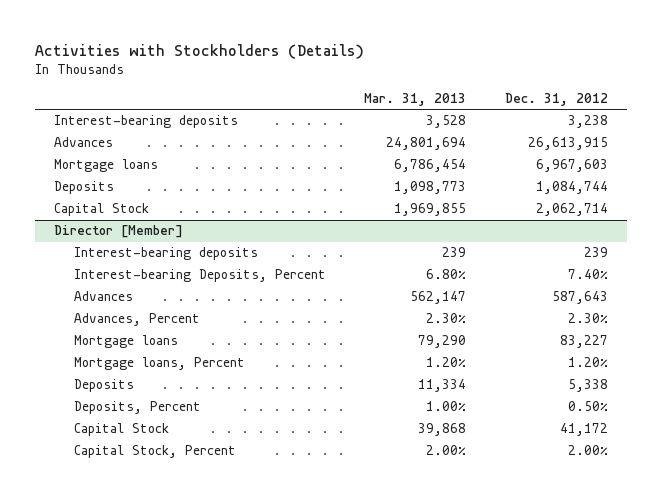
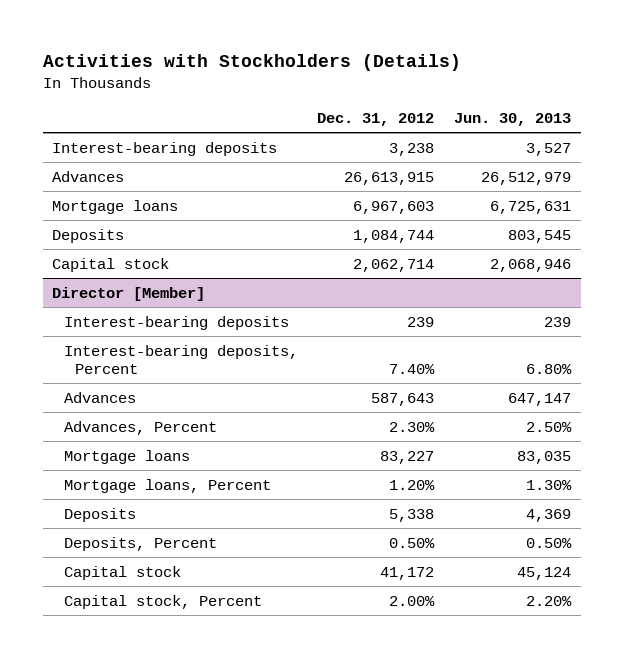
[364,93,467,107] Mar. 31, 2013 -> none
none -> [454,112,572,126] Jun. 30, 2013
[54,203,150,217] Capital Stock -> [52,257,170,272] Capital stock
[73,269,326,283] Interest-bearing Deposits, Percent -> [63,344,298,374] Interest-bearing deposits, Percent
[73,423,169,437] Capital Stock -> [63,565,181,580] Capital stock
[73,445,236,459] Capital Stock, Percent -> [63,594,262,609] Capital stock, Percent

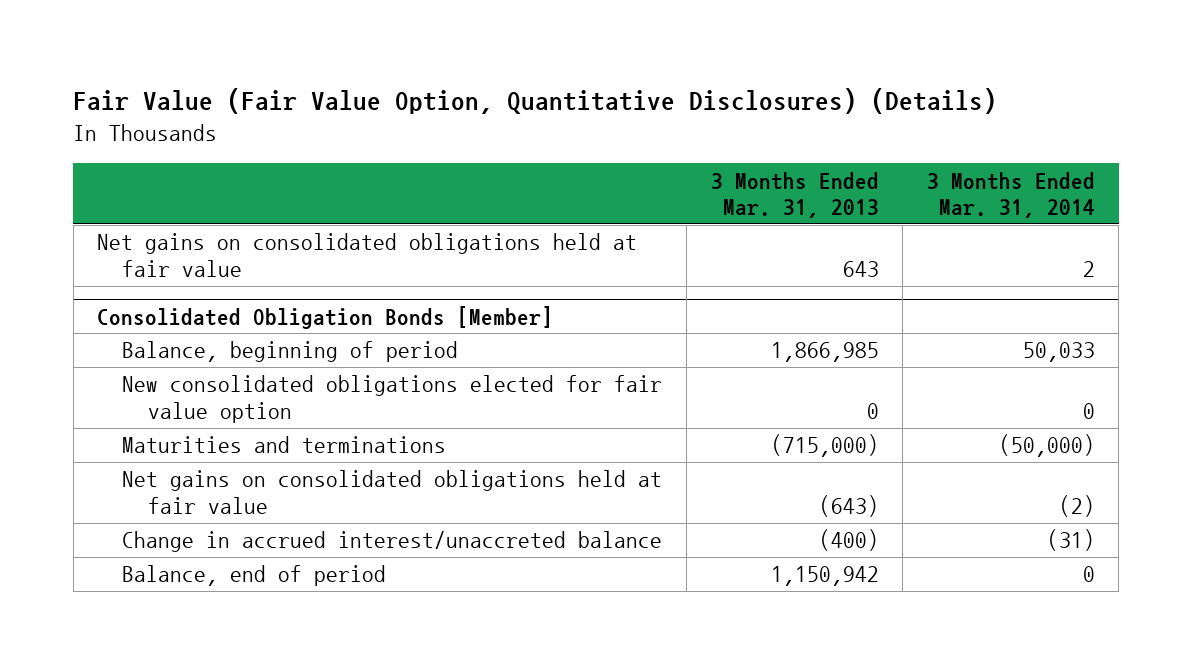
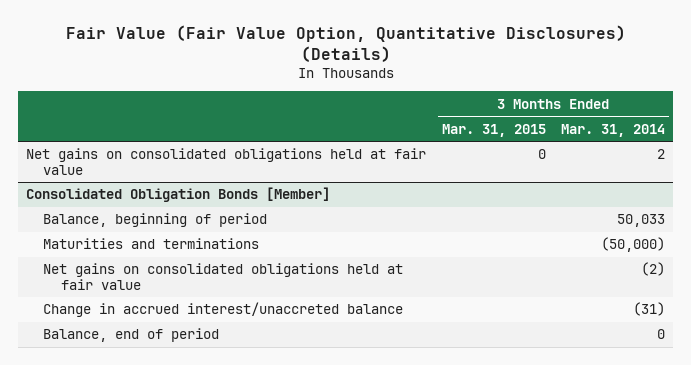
[710,171,879,219] 3 Months Ended Mar. 31, 2013 -> none
none -> [441,123,546,137] Mar. 31, 2015
[122,375,663,424] New consolidated obligations elected for fair value option -> none

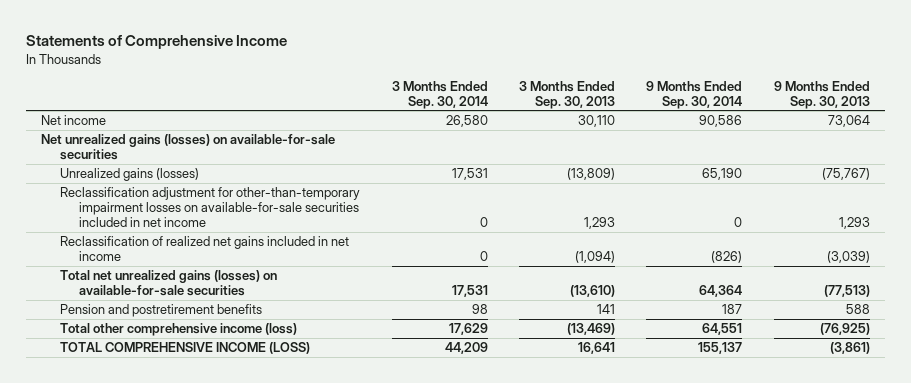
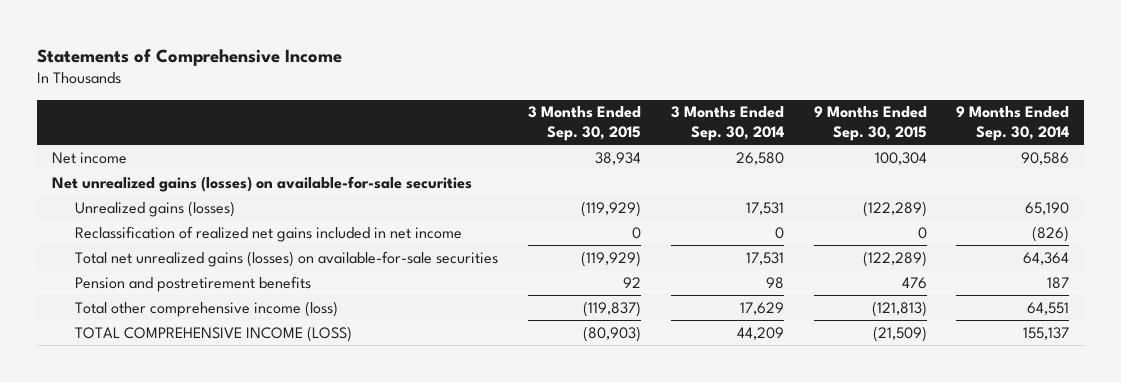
[519,80,616,109] 3 Months Ended Sep. 30, 2013 -> none
[773,80,870,109] 9 Months Ended Sep. 30, 2013 -> none
none -> [528,106,642,141] 3 Months Ended Sep. 30, 2015
none -> [813,106,927,141] 9 Months Ended Sep. 30, 2015
[60,187,361,228] Reclassification adjustment for other-than-temporary impairment losses on available-for-sale securities included in net income -> none

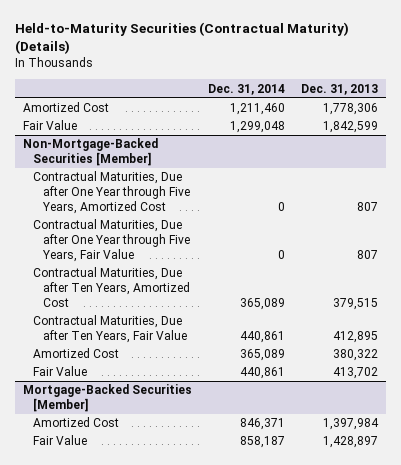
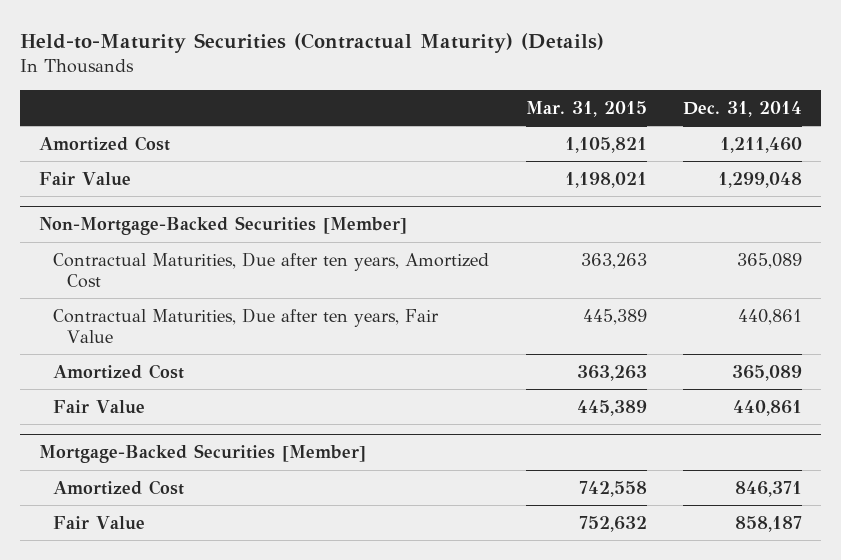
[301,83,379,95] Dec. 31, 2013 -> none
none -> [525,100,647,117] Mar. 31, 2015
[32,171,190,214] Contractual Maturities, Due after One Year through Five Years, Amortized Cost -> none
[32,219,190,262] Contractual Maturities, Due after One Year through Five Years, Fair Value -> none
[32,267,190,307] Contractual Maturities, Due after Ten Years, Amortized Cost -> [52,251,489,289] Contractual Maturities, Due after ten years, Amortized Cost
[32,315,187,344] Contractual Maturities, Due after Ten Years, Fair Value -> [52,307,439,344] Contractual Maturities, Due after ten years, Fair Value

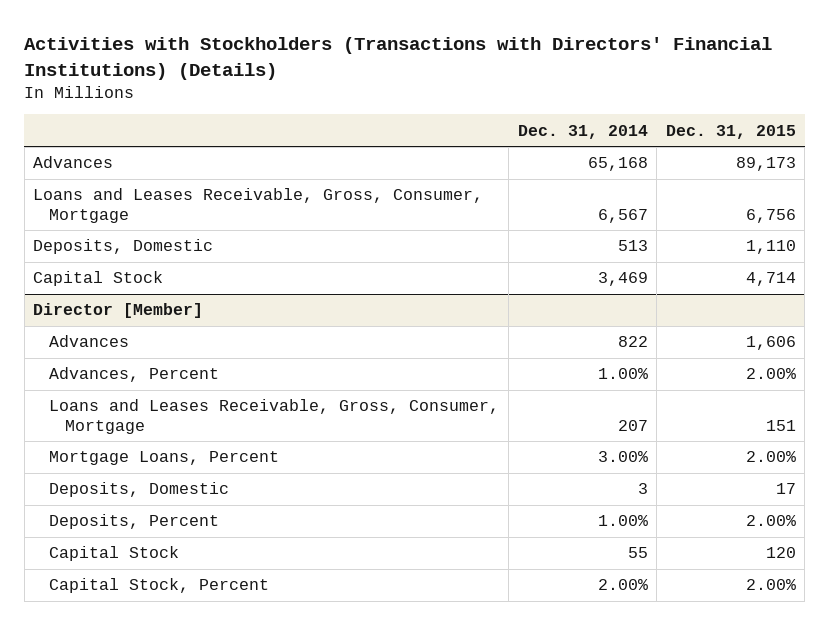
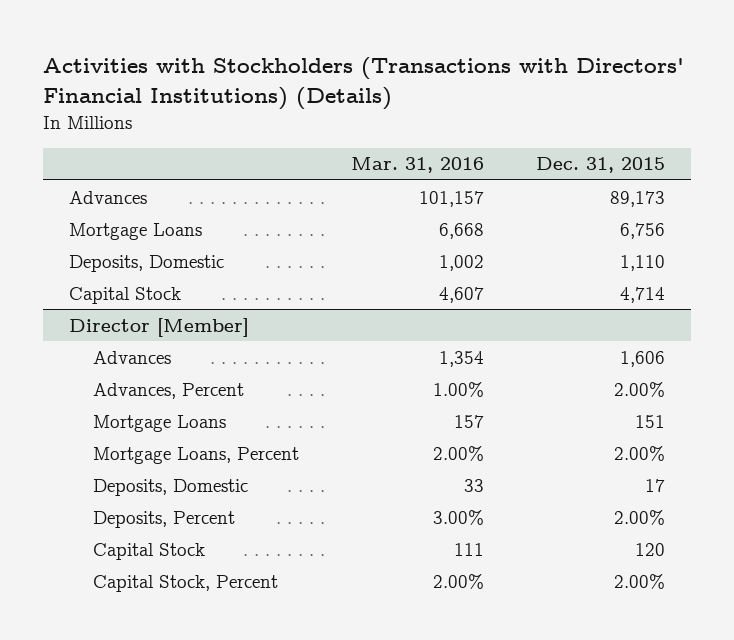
[517,124,648,139] Dec. 31, 2014 -> none
none -> [350,157,484,174] Mar. 31, 2016
[33,188,484,223] Loans and Leases Receivable, Gross, Consumer, Mortgage -> [68,222,202,240] Mortgage Loans
[49,399,500,434] Loans and Leases Receivable, Gross, Consumer, Mortgage -> [92,414,226,432] Mortgage Loans

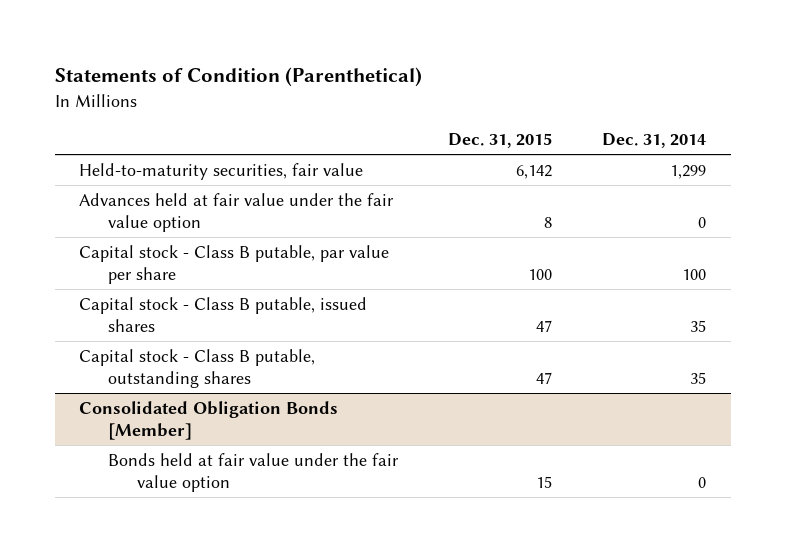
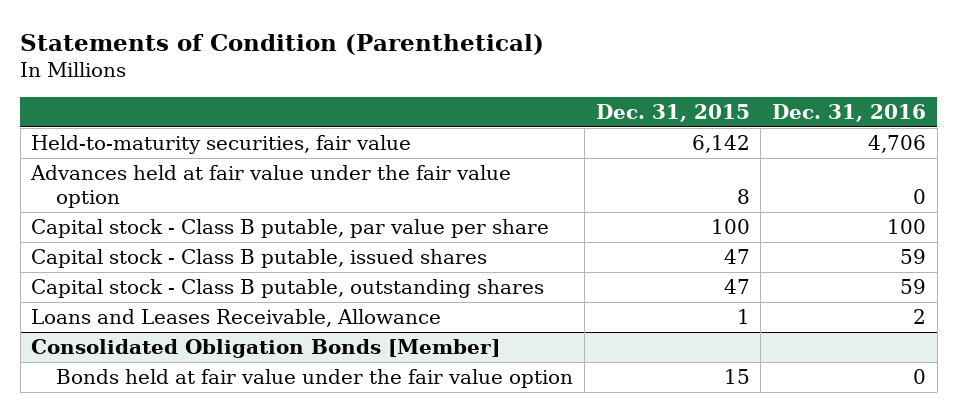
[601,133,706,149] Dec. 31, 2014 -> none
none -> [771,103,926,122] Dec. 31, 2016
none -> [31,309,442,328] Loans and Leases Receivable, Allowance

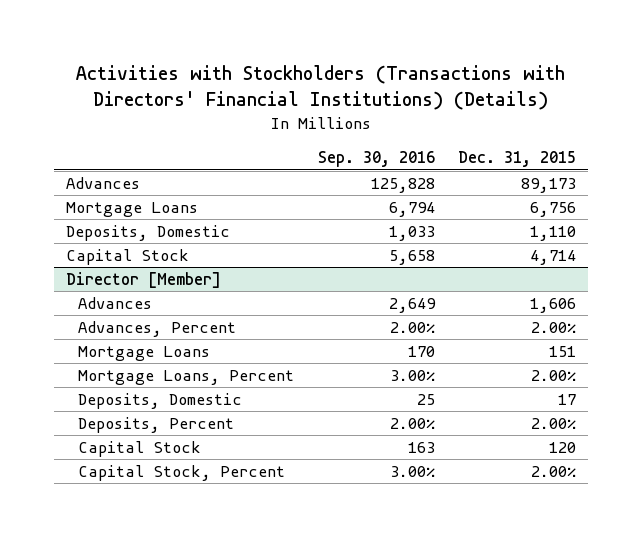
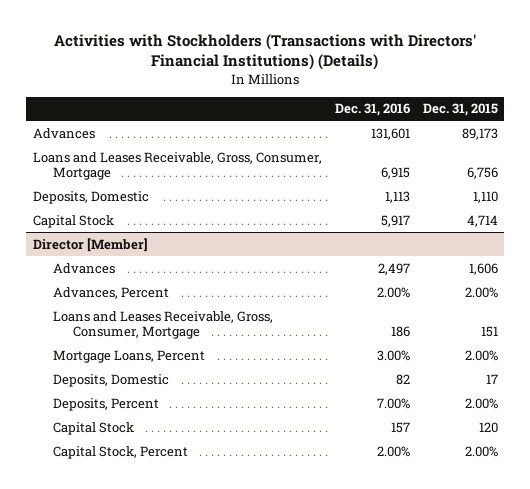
[317,151,435,168] Sep. 30, 2016 -> none
none -> [334,103,410,117] Dec. 31, 2016
[66,201,199,217] Mortgage Loans -> [32,151,322,181] Loans and Leases Receivable, Gross, Consumer, Mortgage
[78,345,211,361] Mortgage Loans -> [52,310,273,340] Loans and Leases Receivable, Gross, Consumer, Mortgage

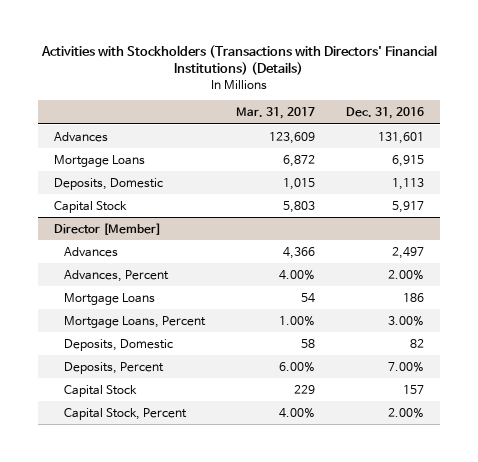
[422,103,498,117] Dec. 31, 2015 -> none
none -> [235,106,315,119] Mar. 31, 2017
[32,151,322,181] Loans and Leases Receivable, Gross, Consumer, Mortgage -> [53,154,145,167] Mortgage Loans
[52,310,273,340] Loans and Leases Receivable, Gross, Consumer, Mortgage -> [63,292,155,305] Mortgage Loans

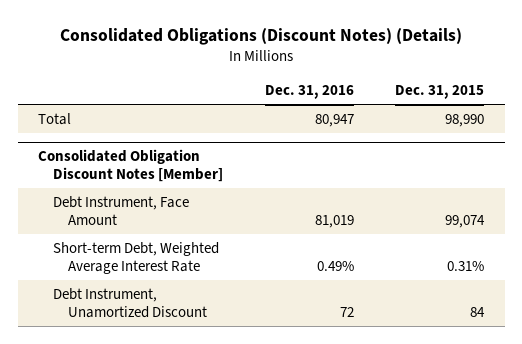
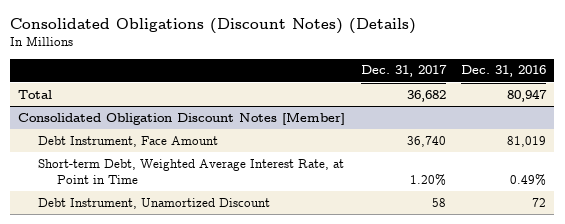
[394,85,484,100] Dec. 31, 2015 -> none
none -> [360,65,447,78] Dec. 31, 2017
[53,241,220,275] Short-term Debt, Weighted Average Interest Rate -> [37,158,344,184] Short-term Debt, Weighted Average Interest Rate, at Point in Time

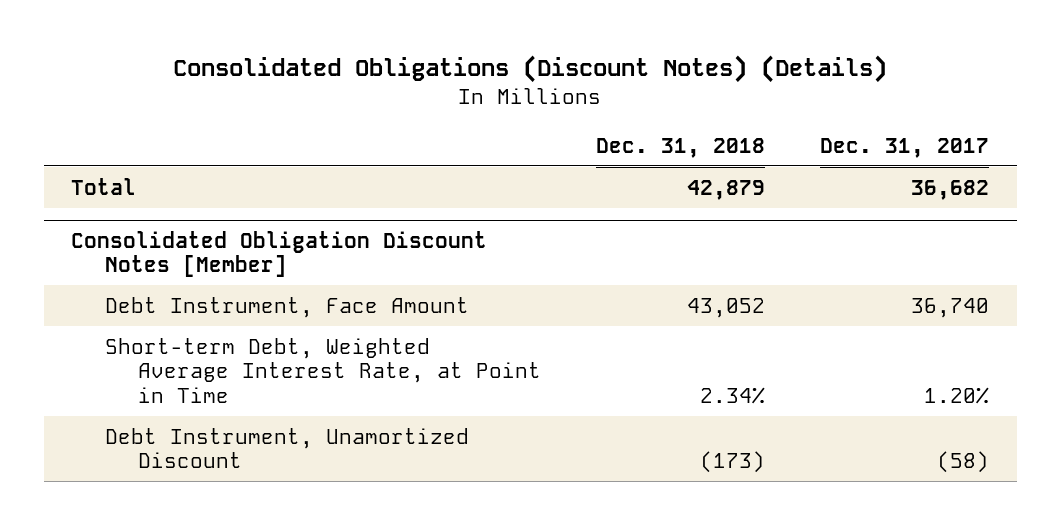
[461,65,547,78] Dec. 31, 2016 -> none
none -> [595,137,765,158] Dec. 31, 2018
[431,197,446,207] 58 -> [936,451,989,474] (58)

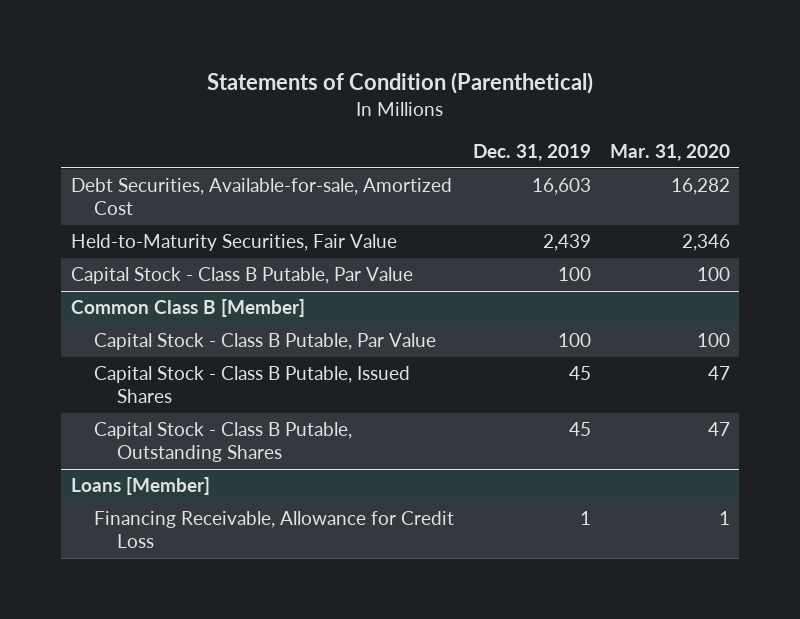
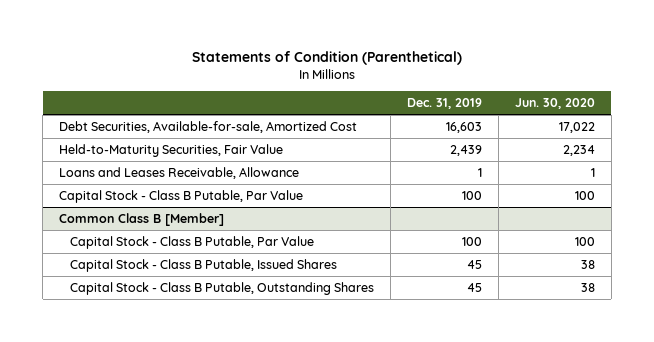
[609,143,730,161] Mar. 31, 2020 -> none
none -> [514,98,595,110] Jun. 30, 2020
none -> [59,166,300,179] Loans and Leases Receivable, Allowance
[70,477,210,496] Loans [Member] -> none
[93,511,454,549] Financing Receivable, Allowance for Credit Loss -> none

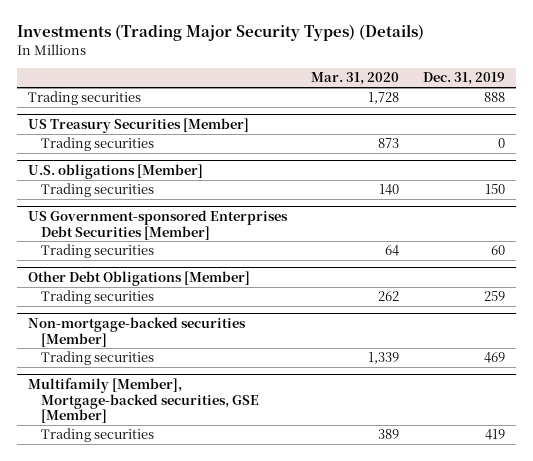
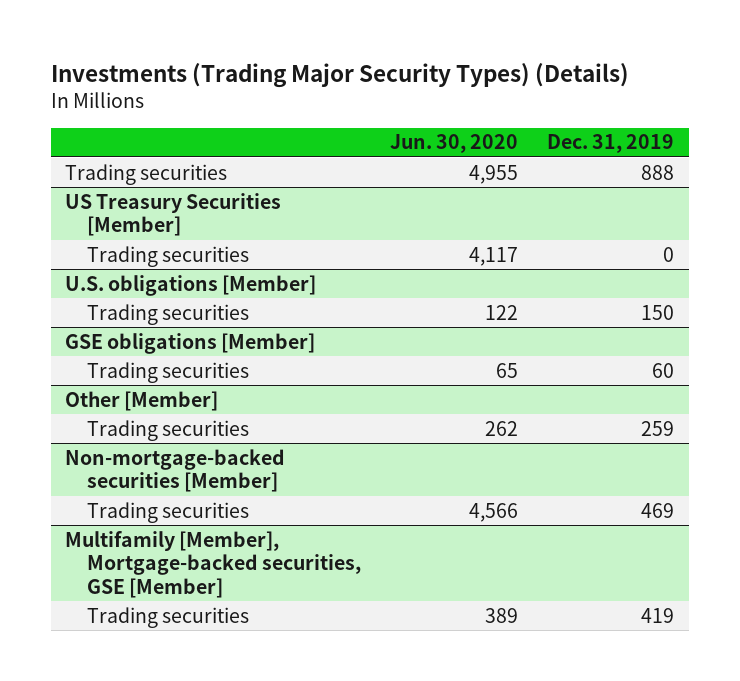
[311,72,400,86] Mar. 31, 2020 -> none
none -> [390,134,519,154] Jun. 30, 2020
[28,210,289,240] US Government-sponsored Enterprises Debt Securities [Member] -> [65,332,316,354] GSE obligations [Member]
[28,271,251,287] Other Debt Obligations [Member] -> [65,390,219,411] Other [Member]

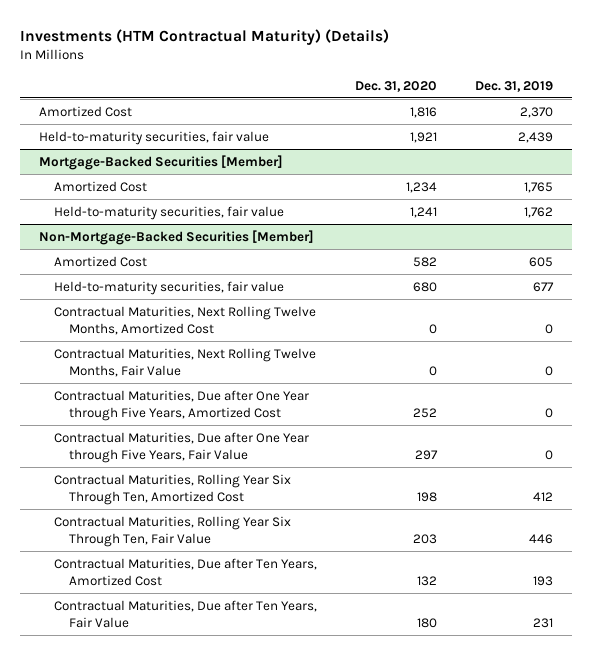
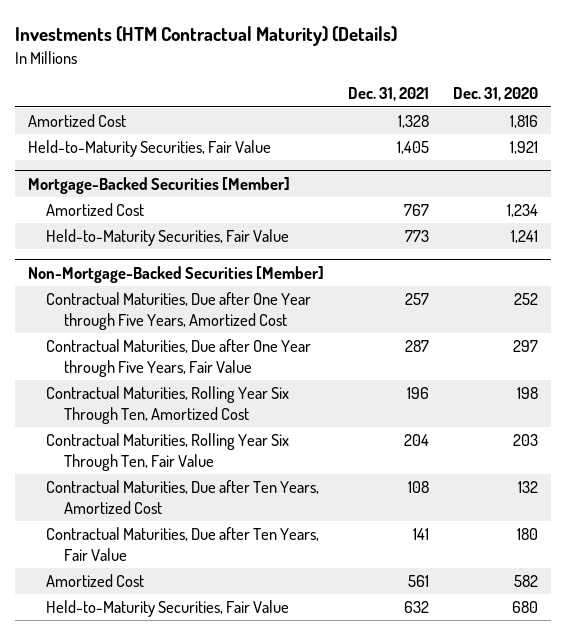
[475,80,554,92] Dec. 31, 2019 -> none
none -> [347,87,429,102] Dec. 31, 2021
[39,130,270,145] Held-to-maturity securities, fair value -> [27,140,271,158] Held-to-Maturity Securities, Fair Value
[54,205,285,220] Held-to-maturity securities, fair value -> [45,229,289,247] Held-to-Maturity Securities, Fair Value
[54,280,285,295] Held-to-maturity securities, fair value -> none
[54,305,317,335] Contractual Maturities, Next Rolling Twelve Months, Amortized Cost -> none
[54,347,317,377] Contractual Maturities, Next Rolling Twelve Months, Fair Value -> none
[54,255,148,267] Amortized Cost -> [45,574,144,588] Amortized Cost
none -> [45,600,289,618] Held-to-Maturity Securities, Fair Value

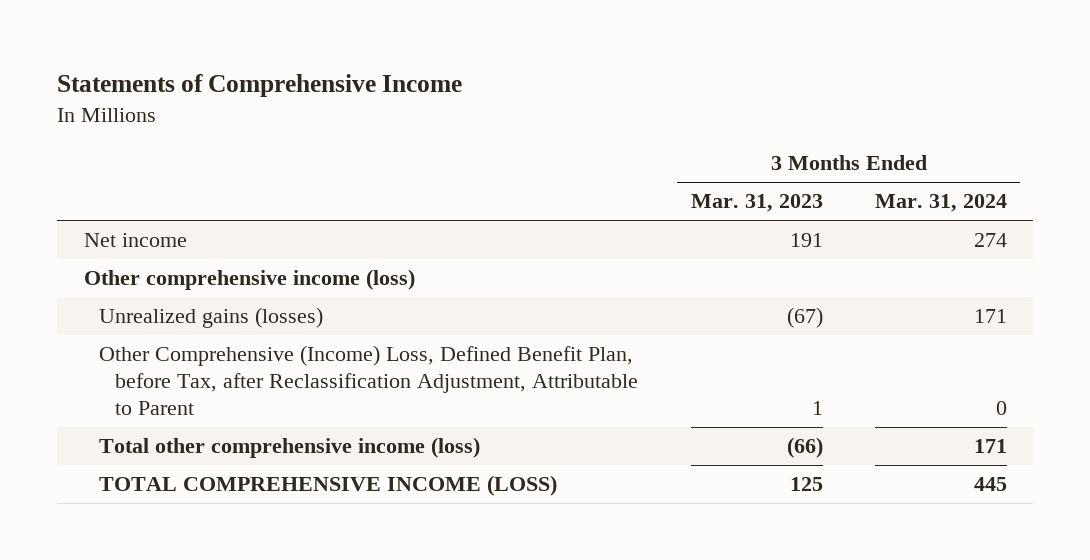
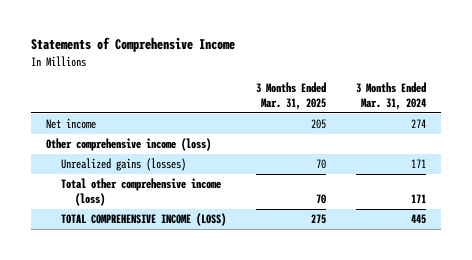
[690,194,823,213] Mar. 31, 2023 -> none
none -> [255,81,326,110] 3 Months Ended Mar. 31, 2025
[99,345,639,416] Other Comprehensive (Income) Loss, Defined Benefit Plan, before Tax, after Reclassification Adjustment, Attributable to Parent -> none

